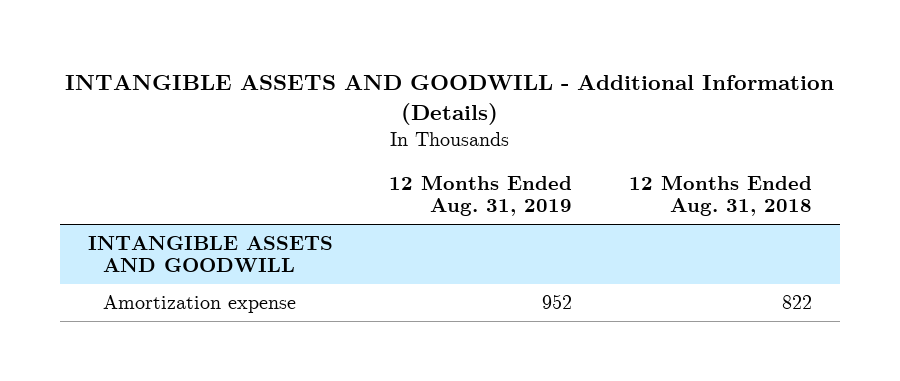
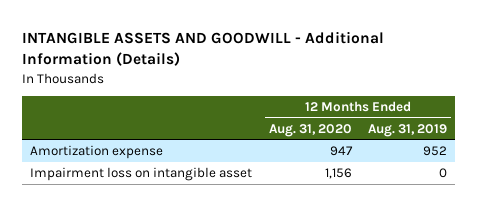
[628,175,812,217] 12 Months Ended Aug. 31, 2018 -> none
none -> [268,123,352,137] Aug. 31, 2020
[88,235,334,273] INTANGIBLE ASSETS AND GOODWILL -> none
none -> [30,167,253,182] Impairment loss on intangible asset

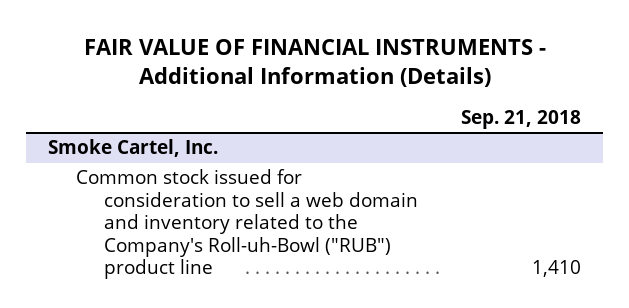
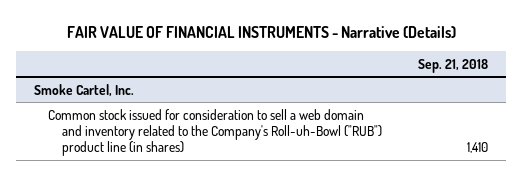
[83,39,546,87] FAIR VALUE OF FINANCIAL INSTRUMENTS - Additional Information (Details) -> [67,25,457,38] FAIR VALUE OF FINANCIAL INSTRUMENTS - Narrative (Details)
[75,169,418,280] Common stock issued for consideration to sell a web domain and inventory related to the Company's Roll-uh-Bowl ("RUB") product line -> [48,108,382,156] Common stock issued for consideration to sell a web domain and inventory related to the Company's Roll-uh-Bowl ("RUB") product line (in shares)

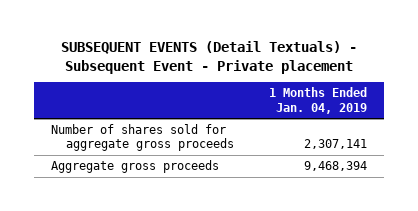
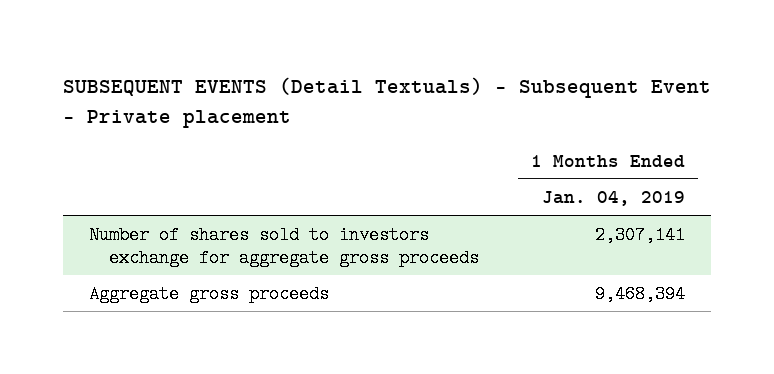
[51,124,235,152] Number of shares sold for aggregate gross proceeds -> [89,226,480,267] Number of shares sold to investors exchange for aggregate gross proceeds

